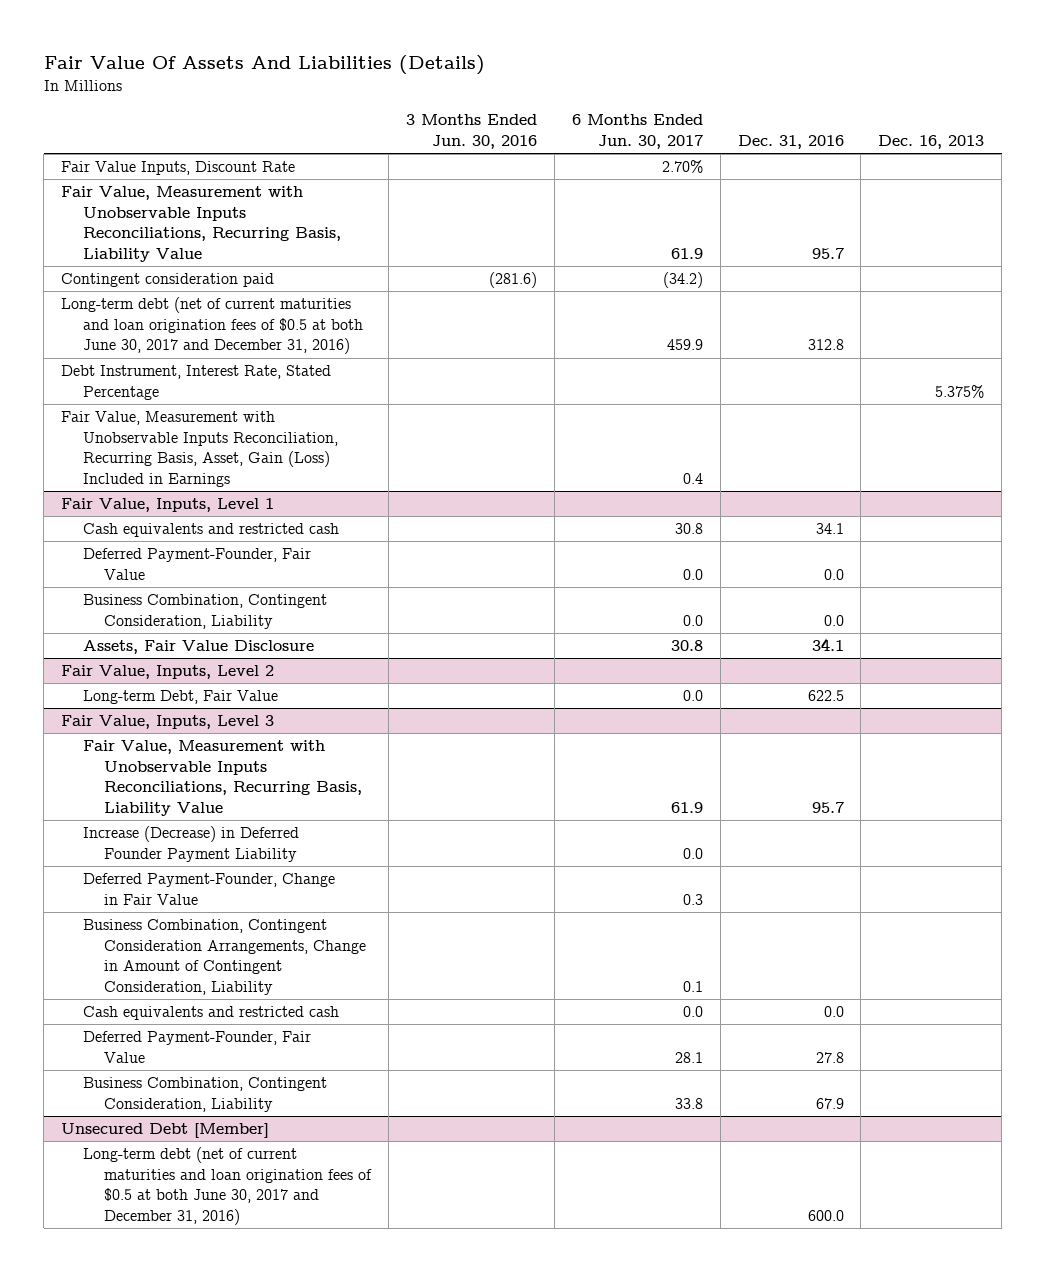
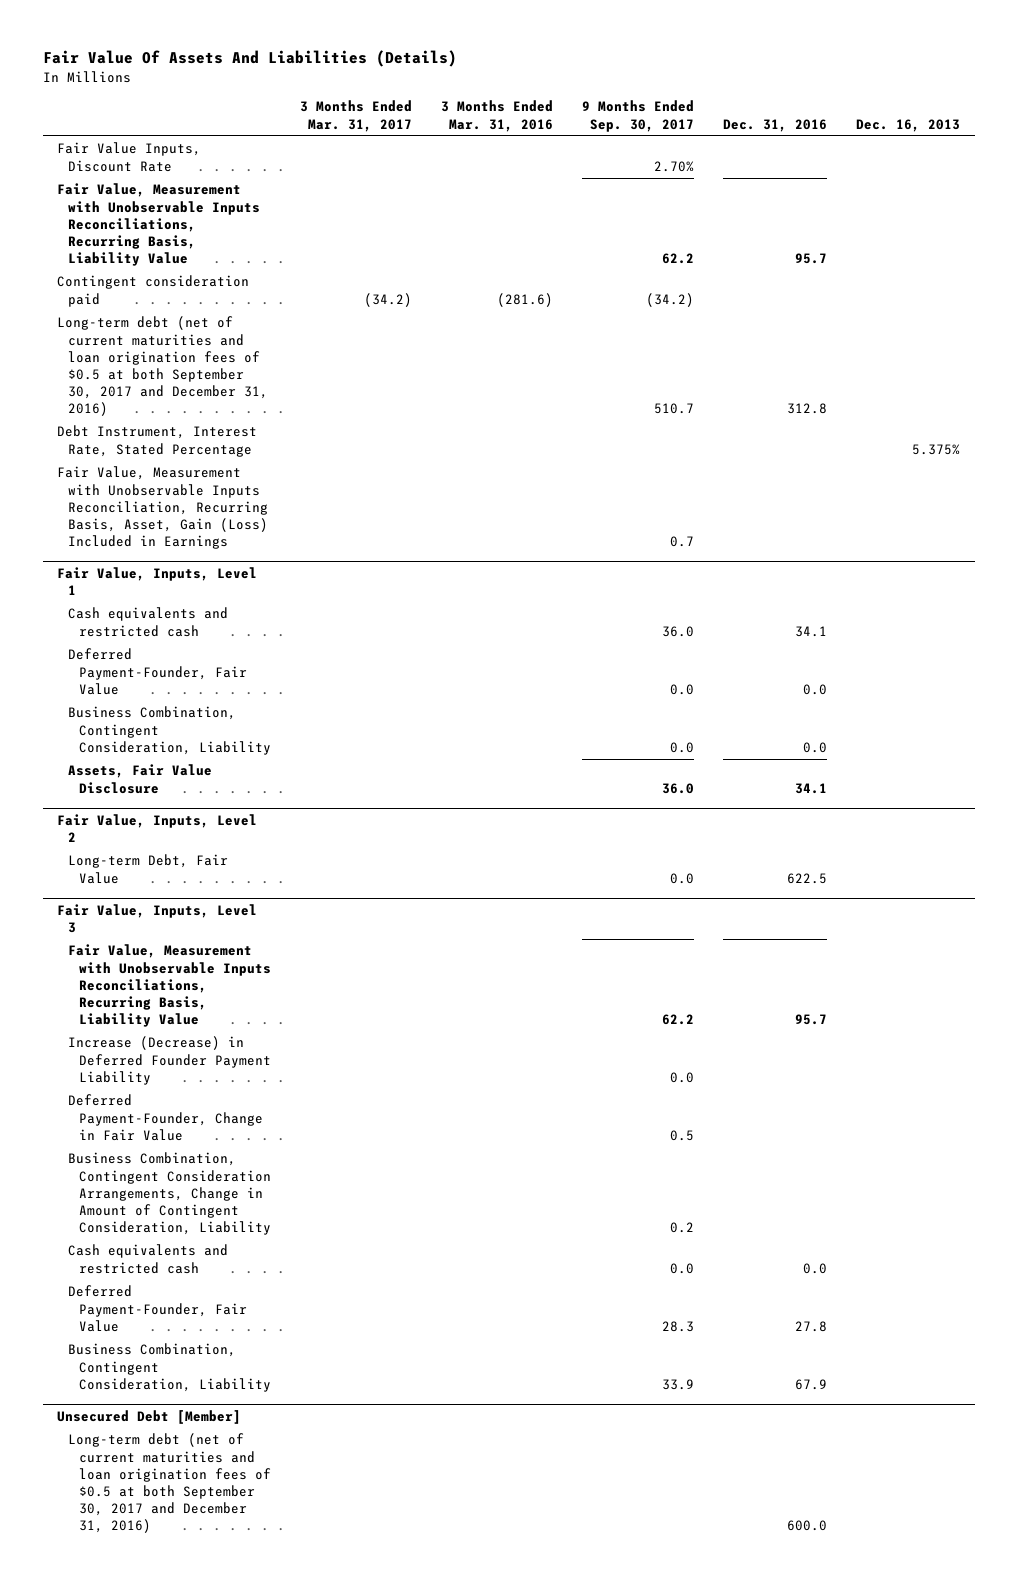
[406,114,538,150] 3 Months Ended Jun. 30, 2016 -> none
[571,114,703,150] 6 Months Ended Jun. 30, 2017 -> none
none -> [299,100,412,132] 3 Months Ended Mar. 31, 2017
none -> [441,100,554,132] 3 Months Ended Mar. 31, 2016
none -> [582,100,695,132] 9 Months Ended Sep. 30, 2017
[61,297,363,355] Long-term debt (net of current maturities and loan origination fees of $0.5 at both June 30, 2017 and December 31, 2016) -> [57,316,268,417] Long-term debt (net of current maturities and loan origination fees of $0.5 at both September 30, 2017 and December 31, 2016)
[82,1147,373,1226] Long-term debt (net of current maturities and loan origination fees of $0.5 at both June 30, 2017 and December 31, 2016) -> [67,1433,271,1534] Long-term debt (net of current maturities and loan origination fees of $0.5 at both September 30, 2017 and December 31, 2016)

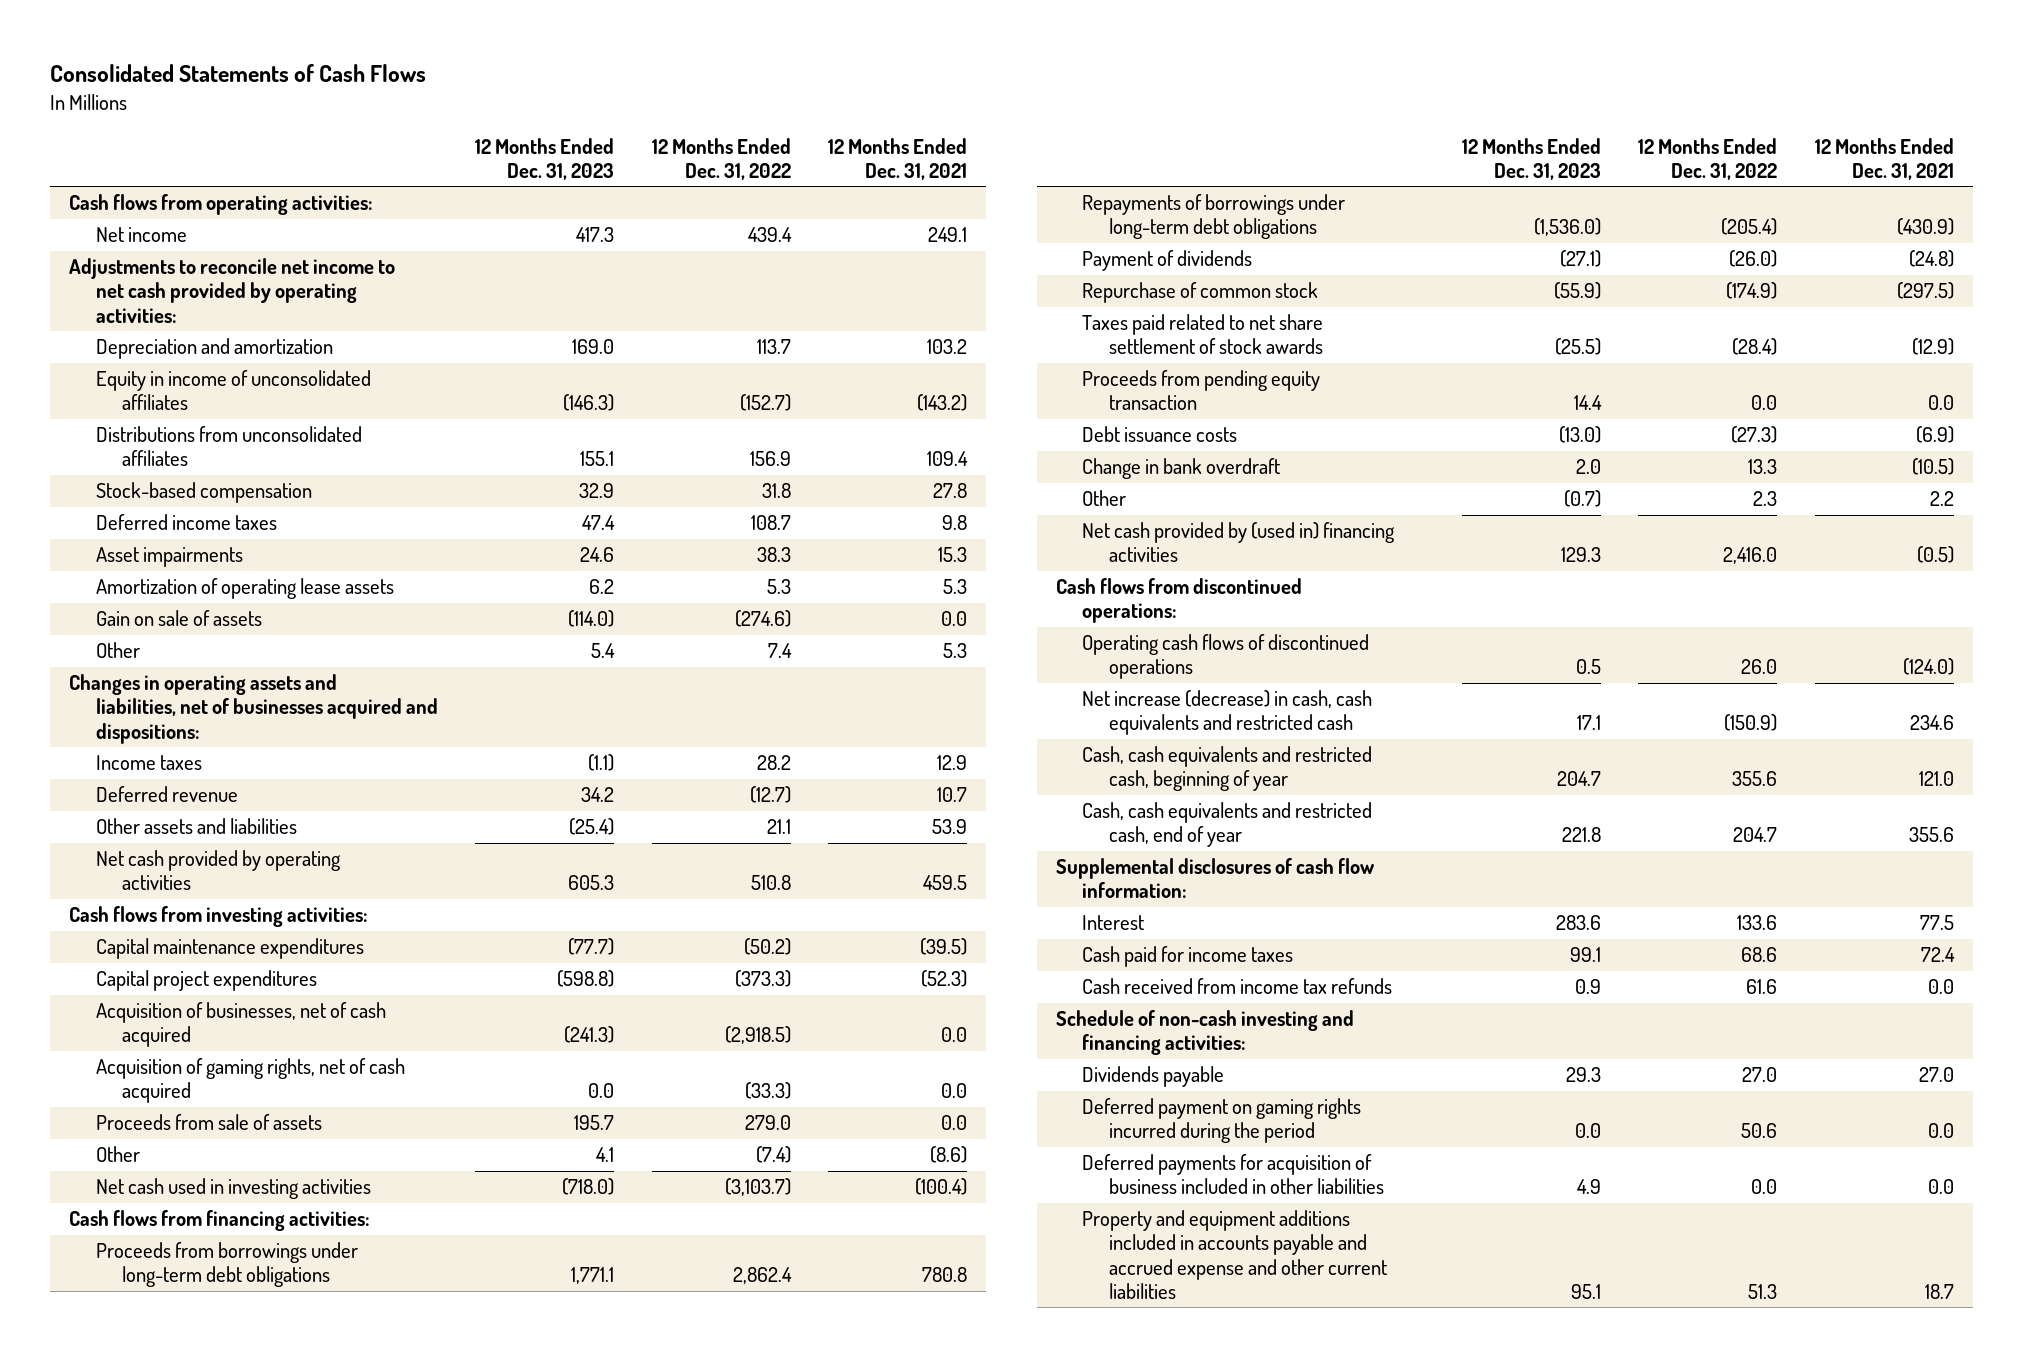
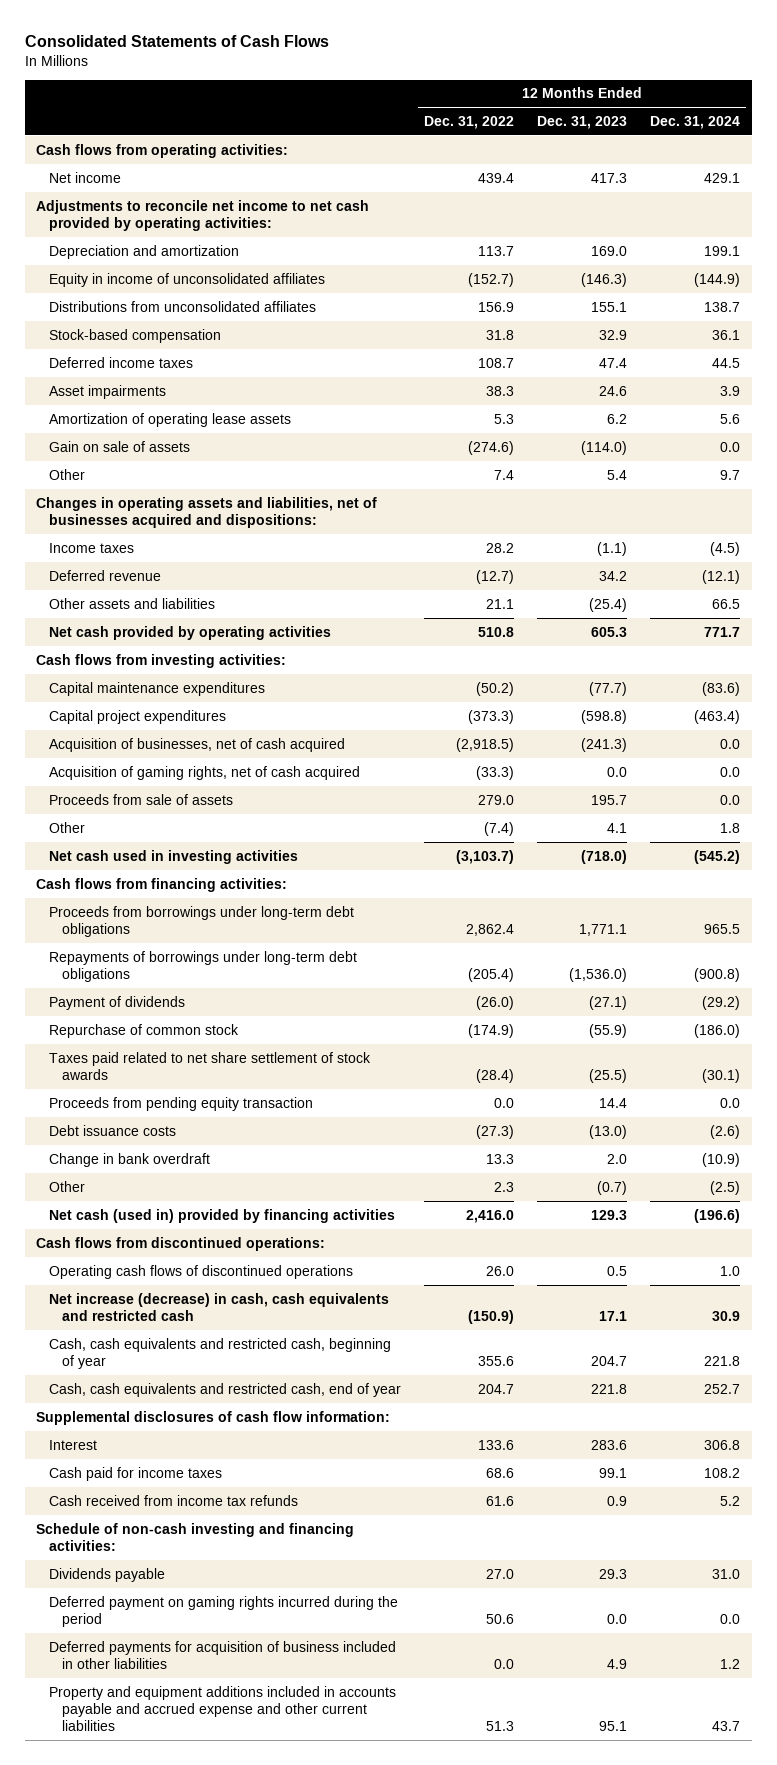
[827,137,967,180] 12 Months Ended Dec. 31, 2021 -> none
none -> [650,115,741,129] Dec. 31, 2024
[1082,522,1396,563] Net cash provided by (used in) financing activities -> [49,1208,396,1223] Net cash (used in) provided by financing activities

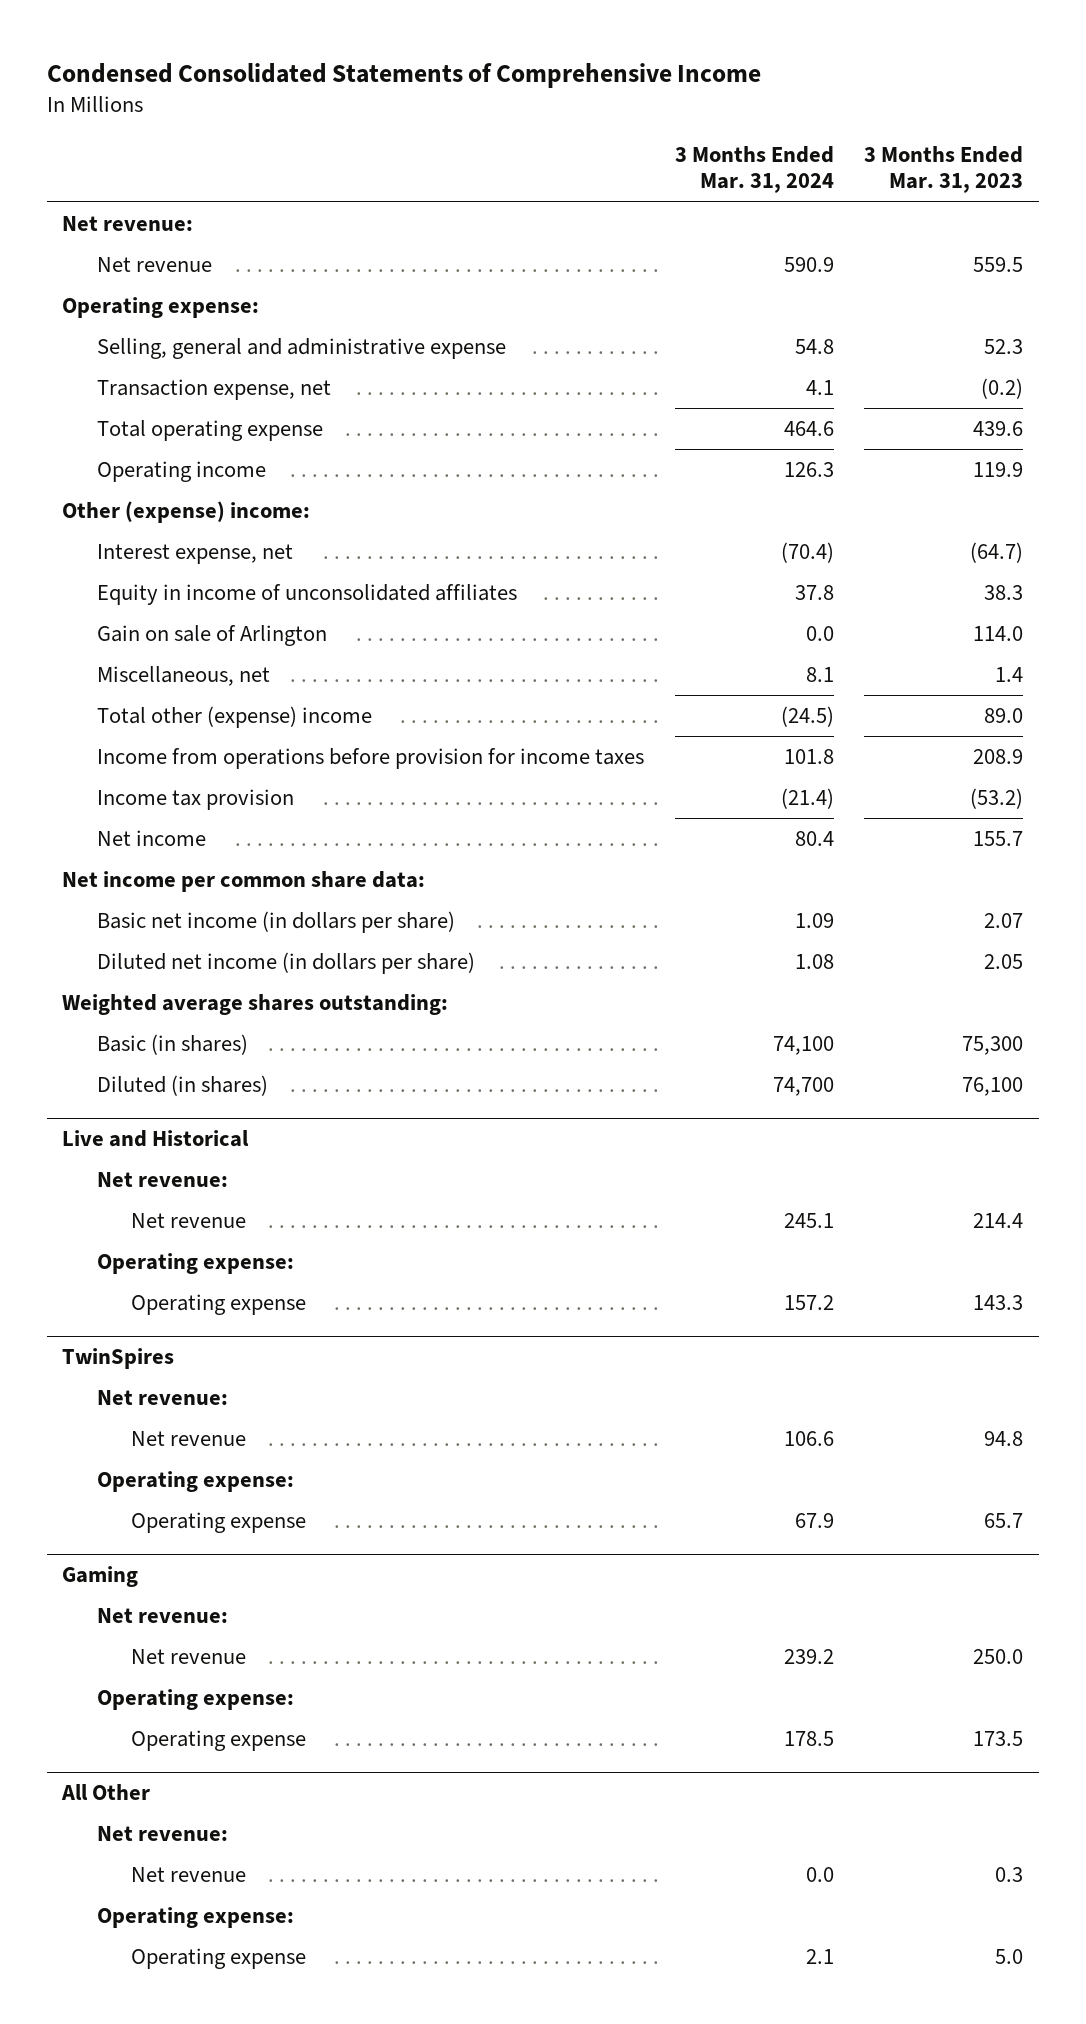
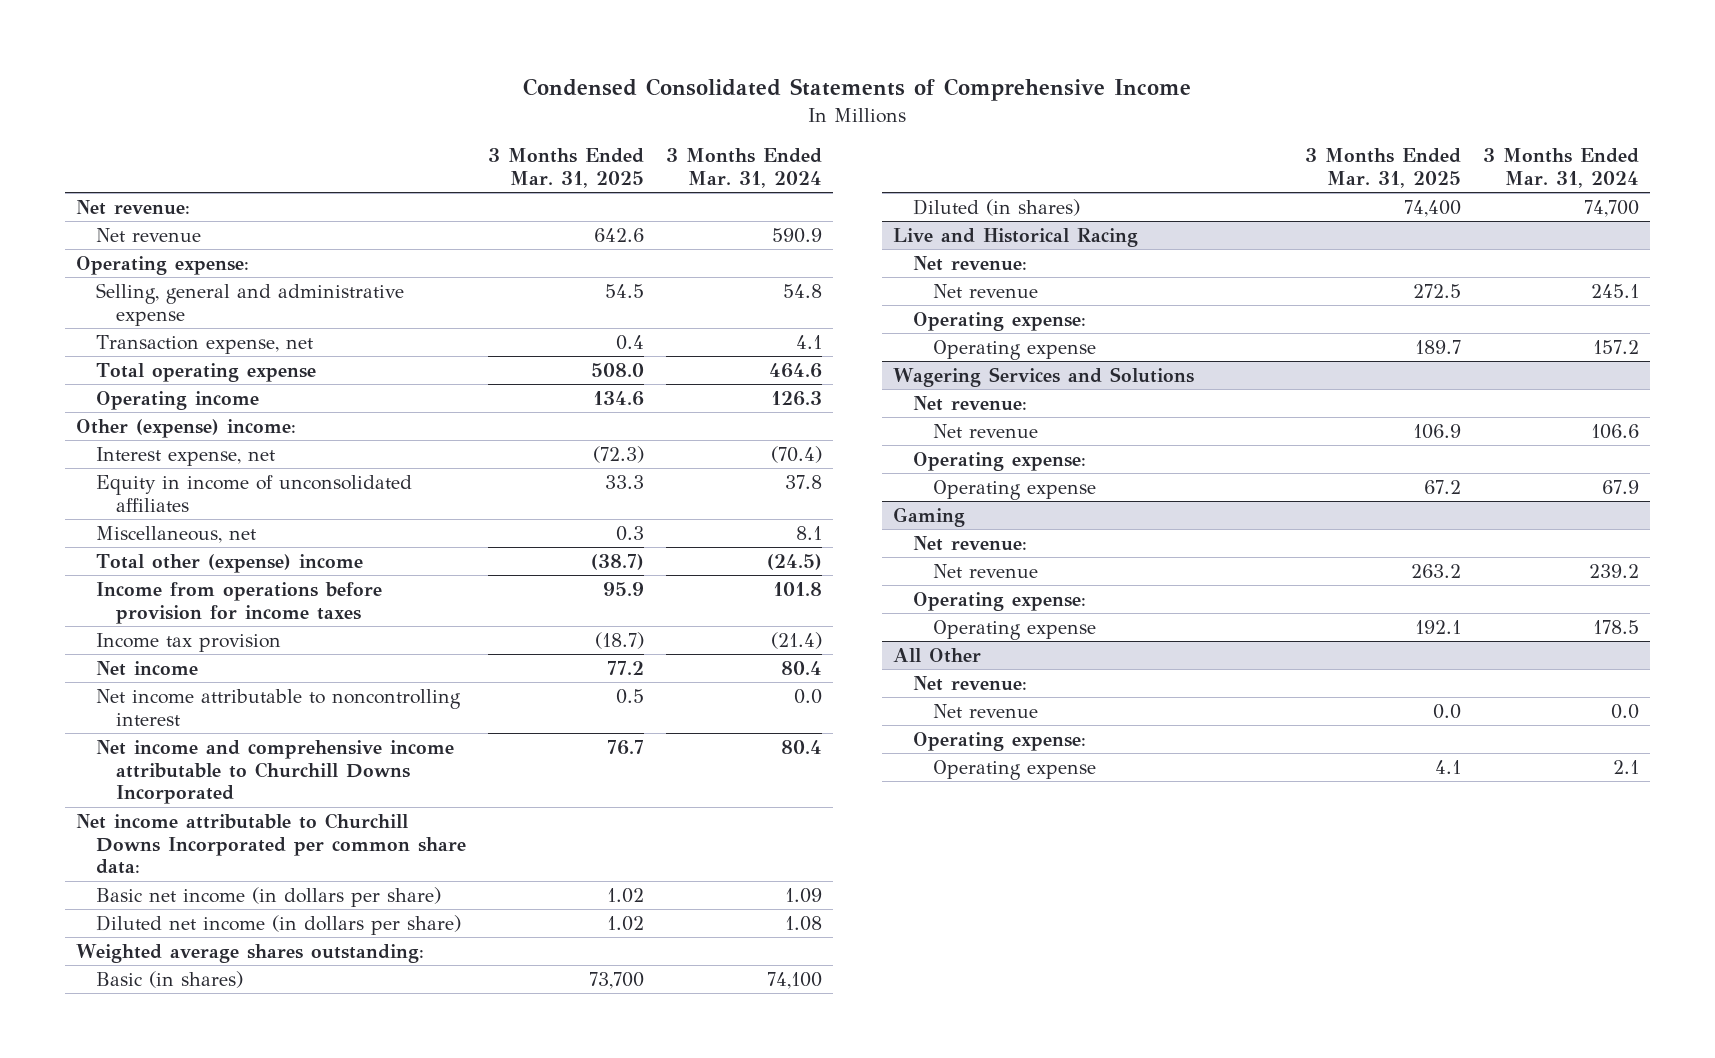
[864,146,1024,194] 3 Months Ended Mar. 31, 2023 -> none
none -> [488,148,645,188] 3 Months Ended Mar. 31, 2025
[96,625,327,647] Gain on sale of Arlington -> none
none -> [96,688,462,726] Net income attributable to noncontrolling interest
none -> [96,739,455,805] Net income and comprehensive income attributable to Churchill Downs Incorporated
[62,871,426,893] Net income per common share data: -> [75,812,467,875] Net income attributable to Churchill Downs Incorporated per common share data:
[62,1130,250,1148] Live and Historical -> [892,227,1138,247] Live and Historical Racing
[62,1348,175,1370] TwinSpires -> none
none -> [892,366,1194,387] Wagering Services and Solutions

